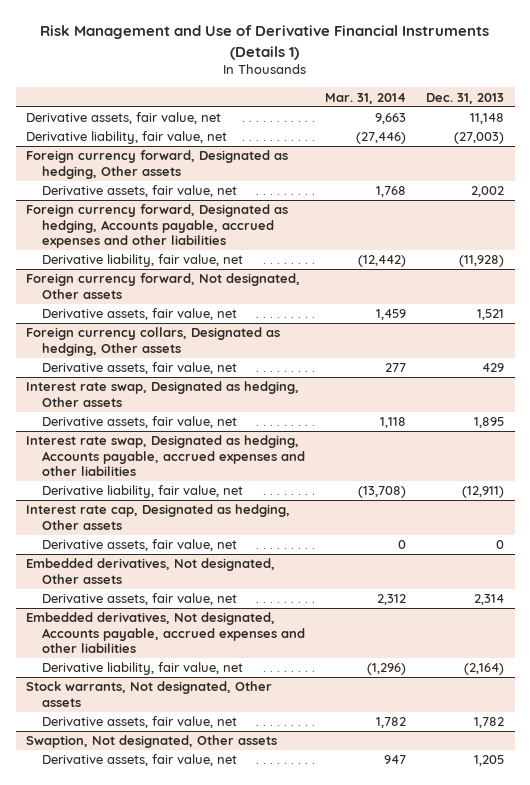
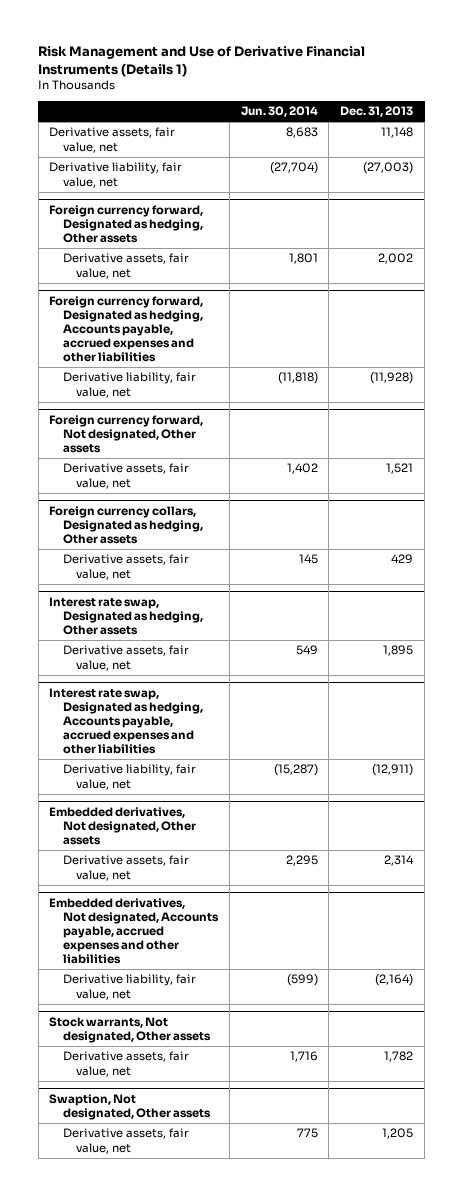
[325,92,407,104] Mar. 31, 2014 -> none
none -> [240,106,318,118] Jun. 30, 2014
[26,504,291,530] Interest rate cap, Designated as hedging, Other assets -> none
[41,539,237,552] Derivative assets, fair value, net -> none

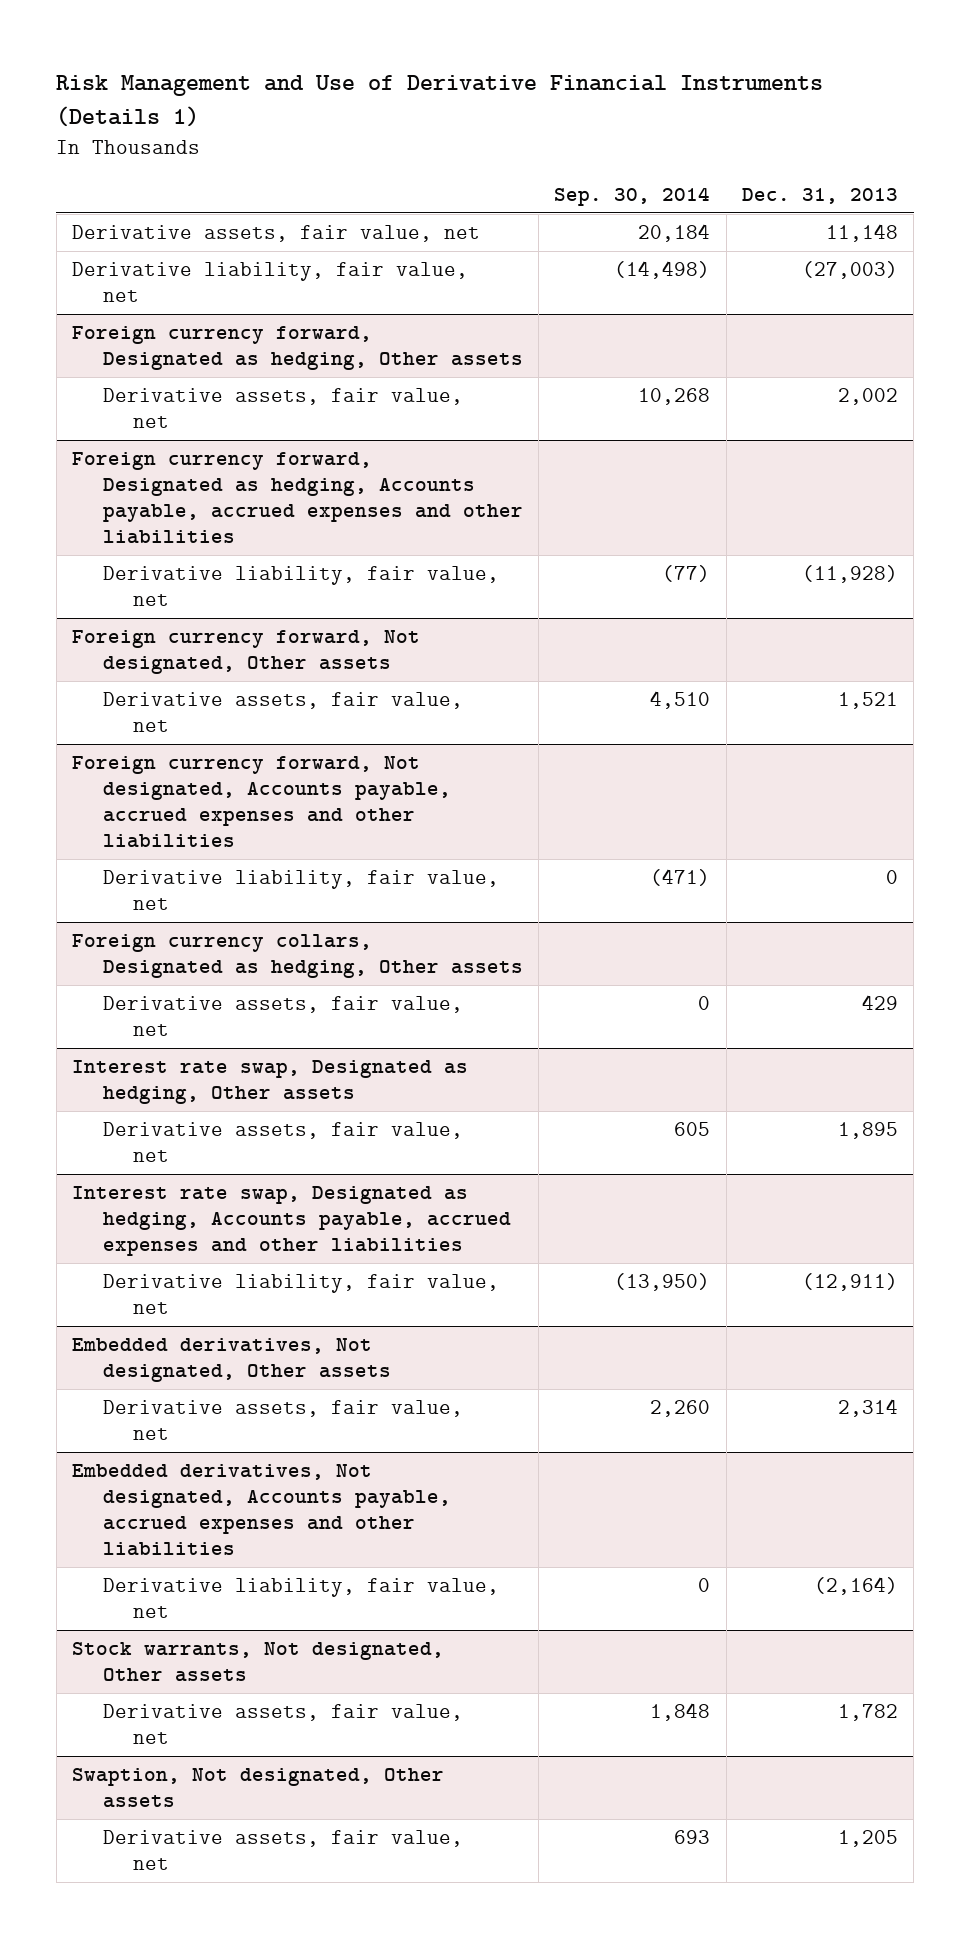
[240,106,318,118] Jun. 30, 2014 -> none
none -> [554,186,711,206] Sep. 30, 2014
none -> [72,756,451,849] Foreign currency forward, Not designated, Accounts payable, accrued expenses and other liabilities
none -> [102,870,499,911] Derivative liability, fair value, net

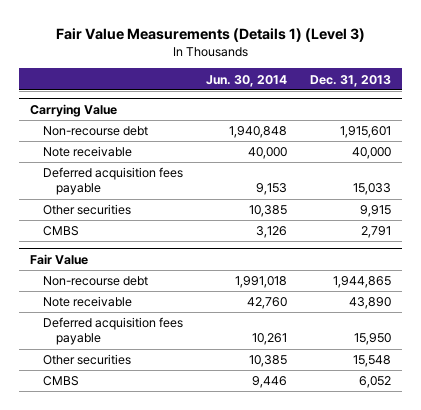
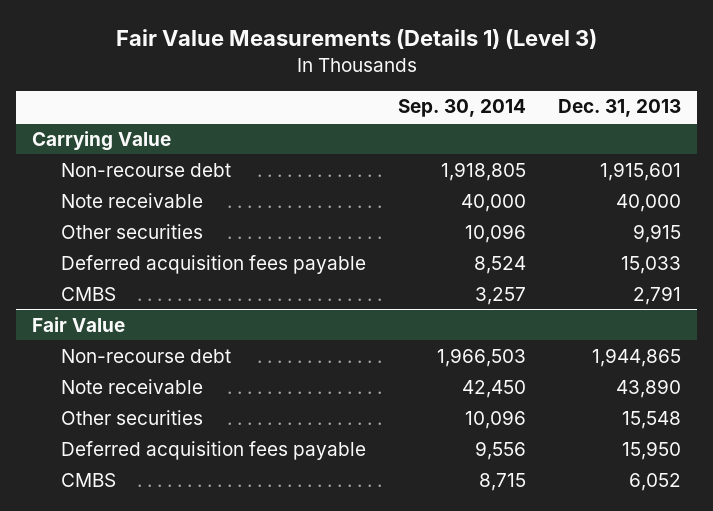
[206,74,288,87] Jun. 30, 2014 -> none
none -> [398,99,527,118] Sep. 30, 2014
[43,167,184,196] Deferred acquisition fees payable -> [60,254,366,274] Deferred acquisition fees payable
[43,317,184,346] Deferred acquisition fees payable -> [60,440,366,460] Deferred acquisition fees payable

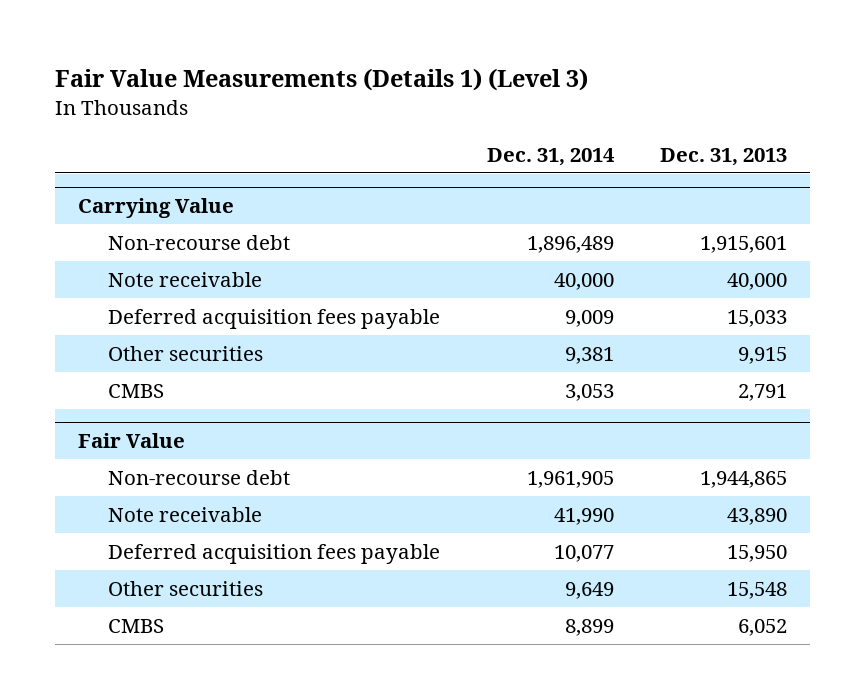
[398,99,527,118] Sep. 30, 2014 -> none
none -> [486,147,615,166] Dec. 31, 2014
[60,223,203,239] Other securities -> [108,345,264,361] Other securities
[60,409,203,425] Other securities -> [108,580,264,596] Other securities

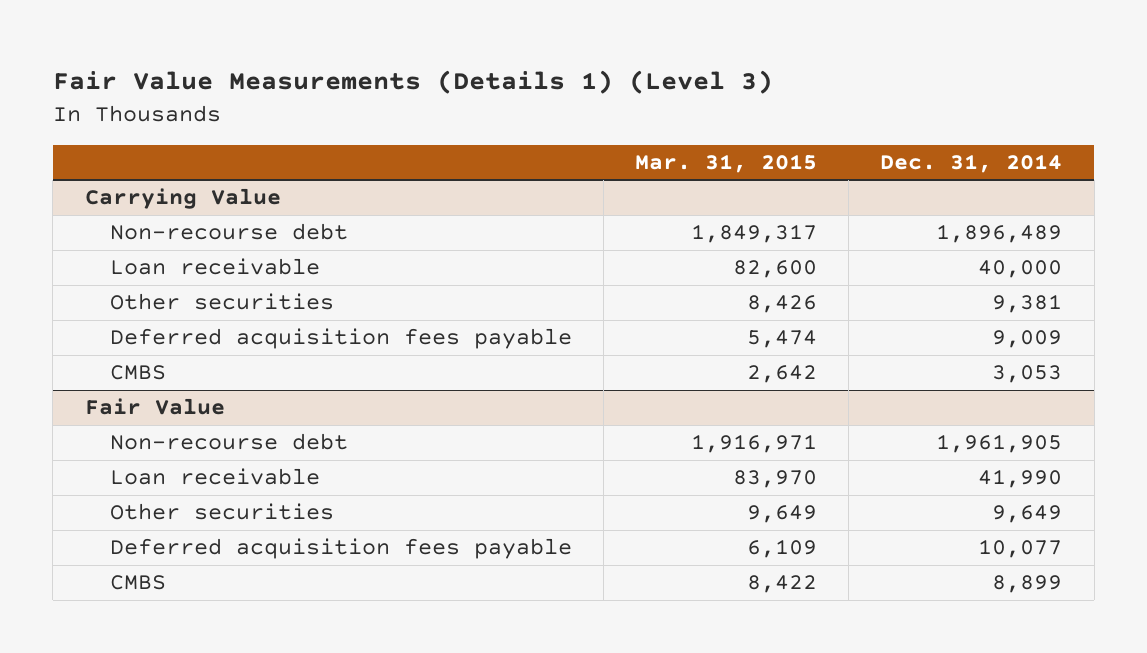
[660,147,788,166] Dec. 31, 2013 -> none
none -> [635,153,818,173] Mar. 31, 2015
[108,271,263,287] Note receivable -> [109,258,320,276] Loan receivable
[108,308,441,329] Deferred acquisition fees payable -> [109,328,572,350] Deferred acquisition fees payable
[108,506,263,522] Note receivable -> [109,468,320,486] Loan receivable
[108,543,441,564] Deferred acquisition fees payable -> [109,538,572,560] Deferred acquisition fees payable

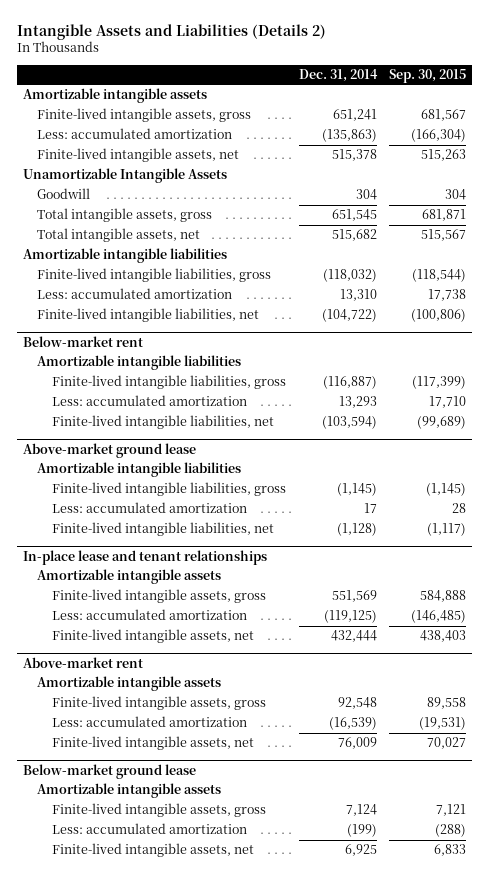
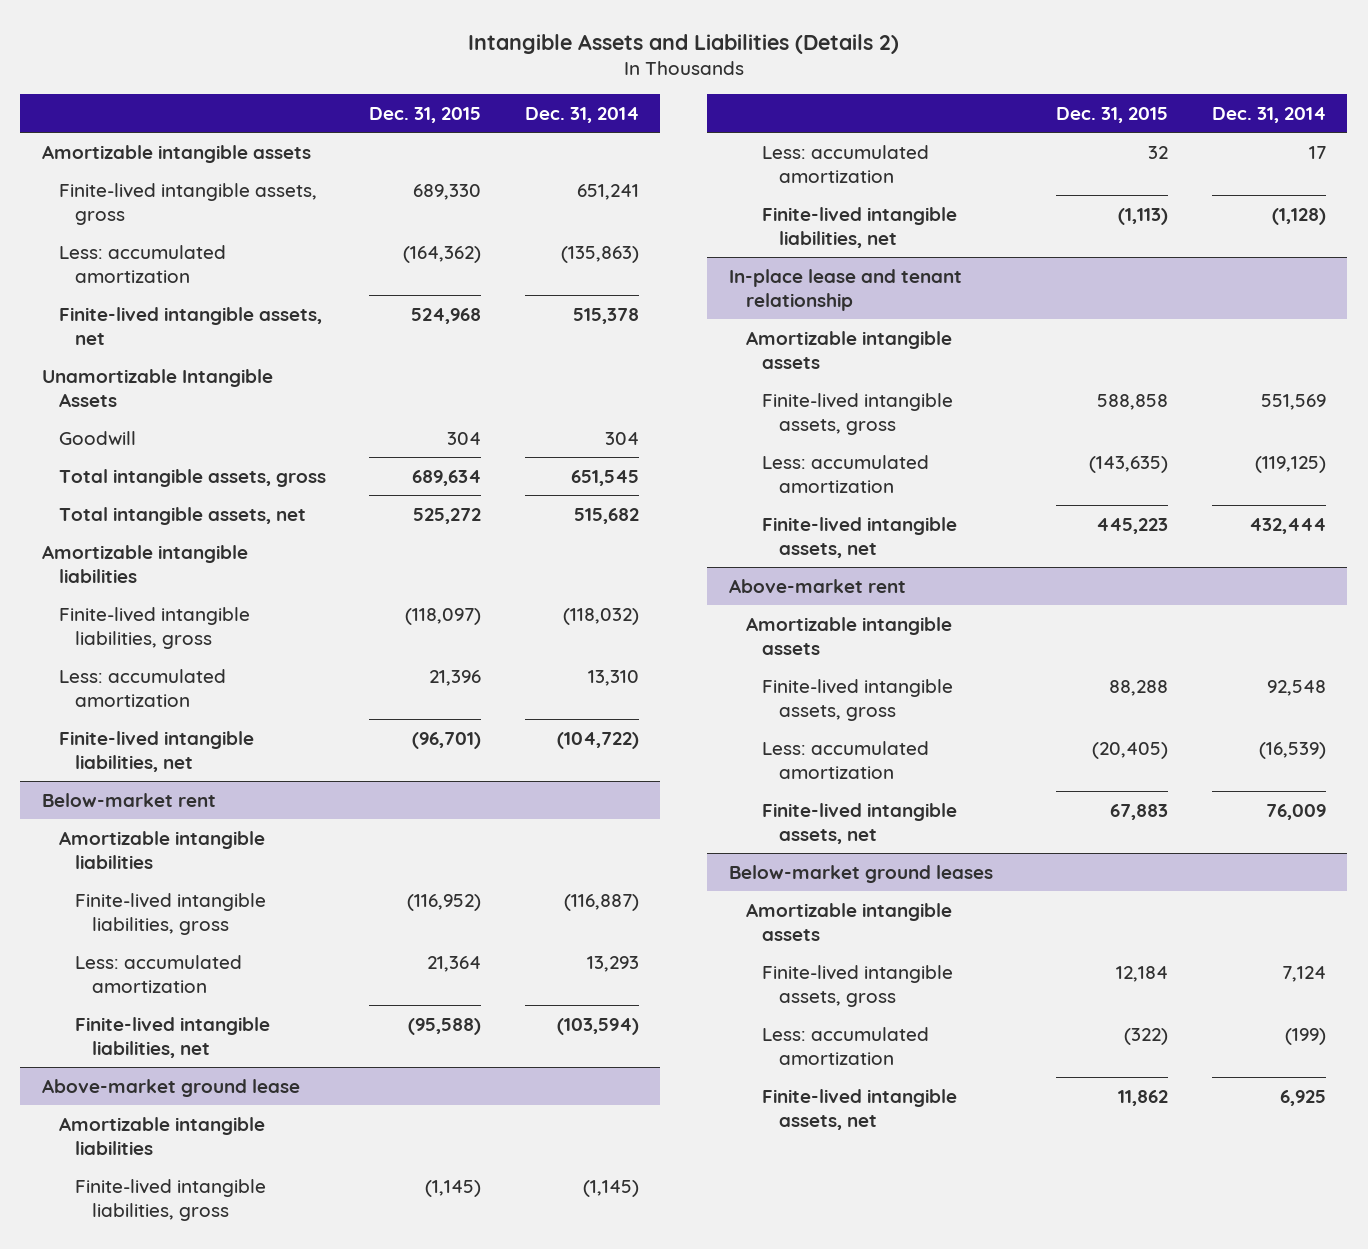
[389,69,467,84] Sep. 30, 2015 -> none
none -> [369,106,482,123] Dec. 31, 2015
[22,549,267,565] In-place lease and tenant relationships -> [729,268,963,311] In-place lease and tenant relationship
[22,763,196,779] Below-market ground lease -> [729,864,994,883] Below-market ground leases

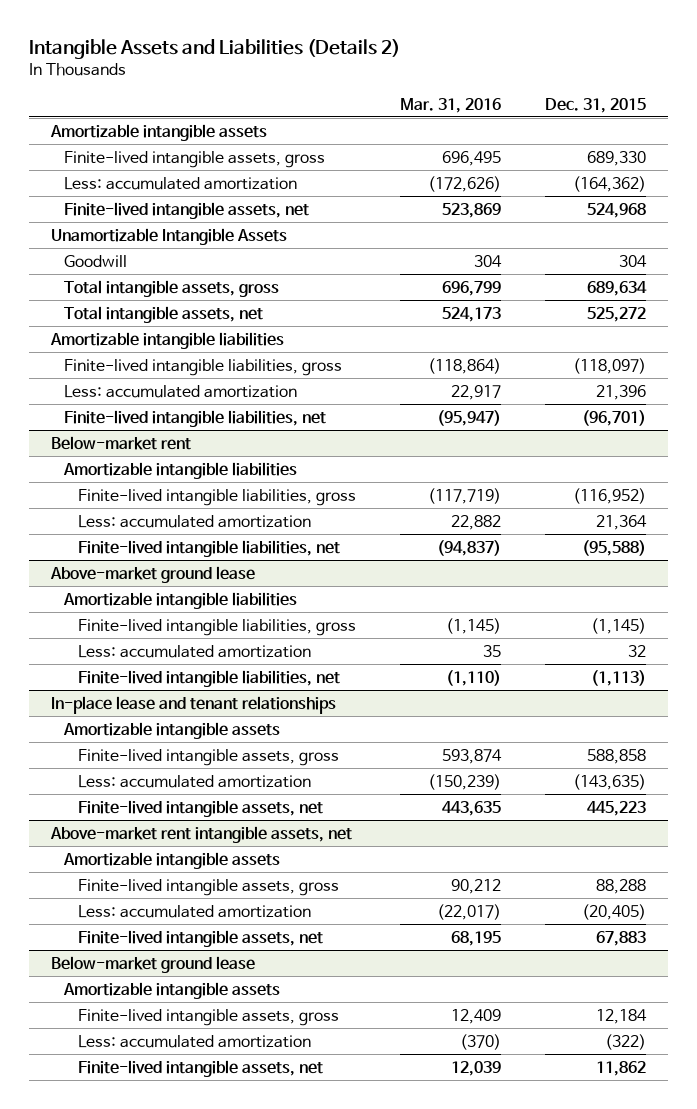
[524,106,639,123] Dec. 31, 2014 -> none
none -> [399,97,501,113] Mar. 31, 2016
[729,268,963,311] In-place lease and tenant relationship -> [50,695,336,714] In-place lease and tenant relationships
[729,578,907,593] Above-market rent -> [49,825,352,843] Above-market rent intangible assets, net
[729,864,994,883] Below-market ground leases -> [50,955,255,973] Below-market ground lease

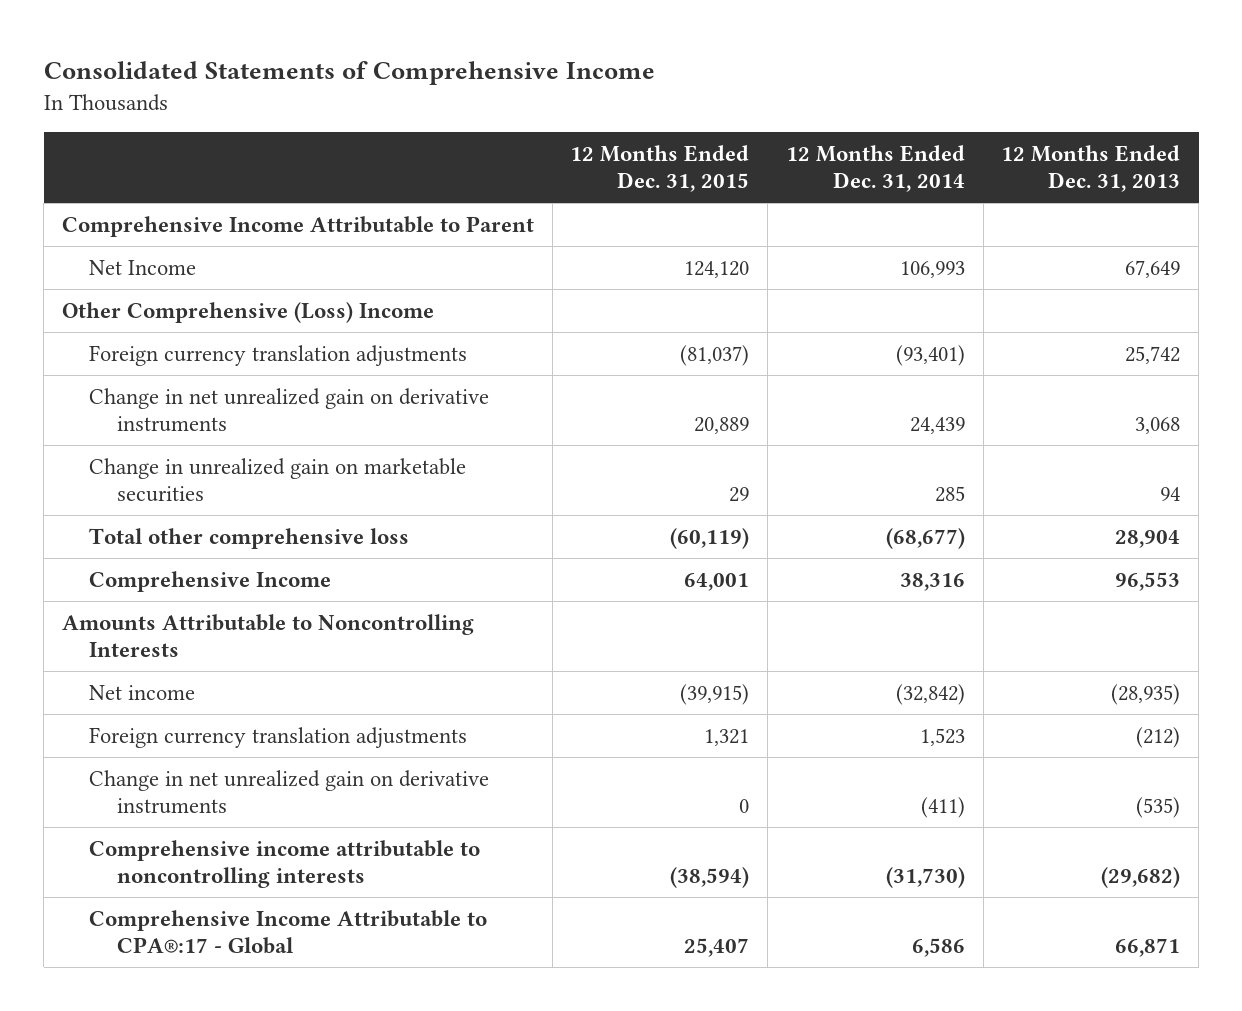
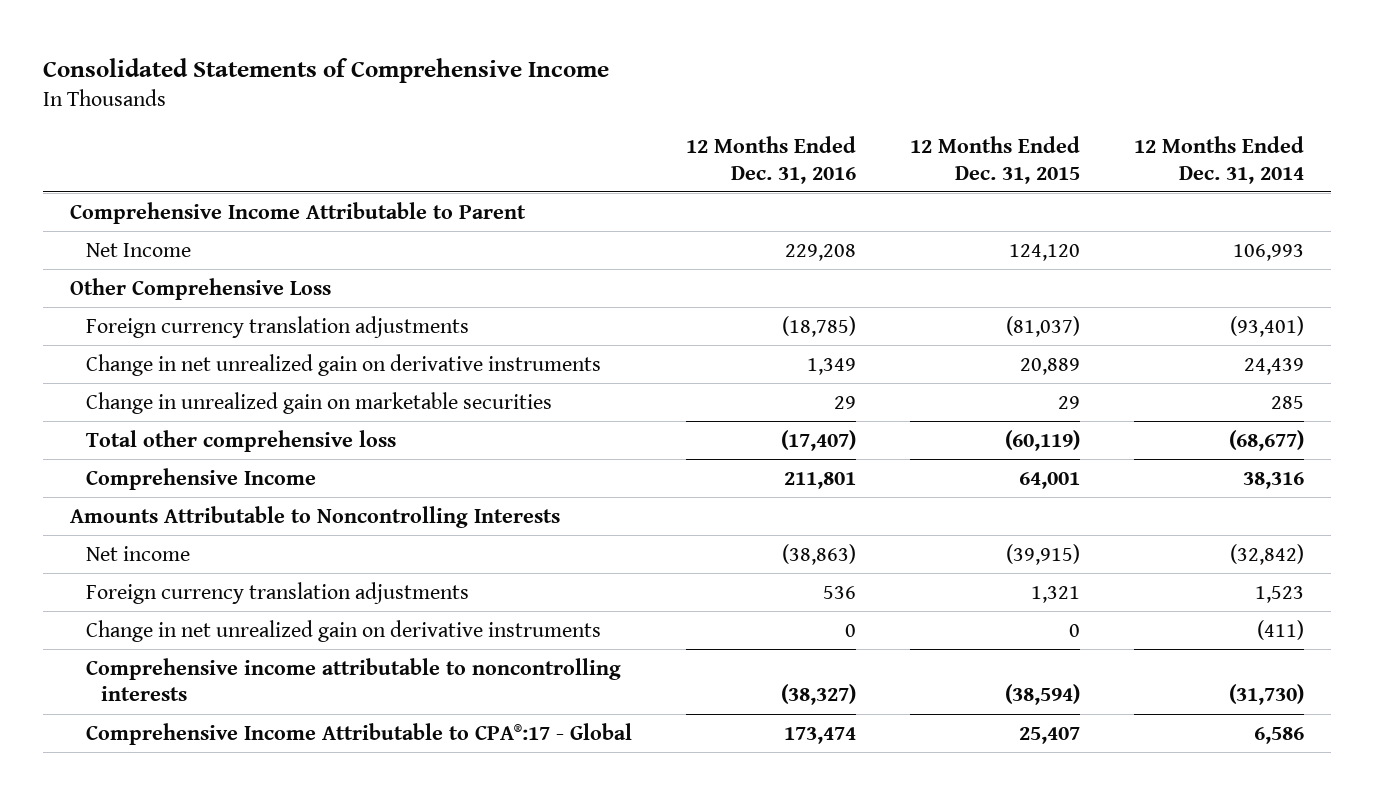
[1001,145,1181,193] 12 Months Ended Dec. 31, 2013 -> none
none -> [685,136,856,184] 12 Months Ended Dec. 31, 2016
[61,301,434,323] Other Comprehensive (Loss) Income -> [70,277,332,300] Other Comprehensive Loss

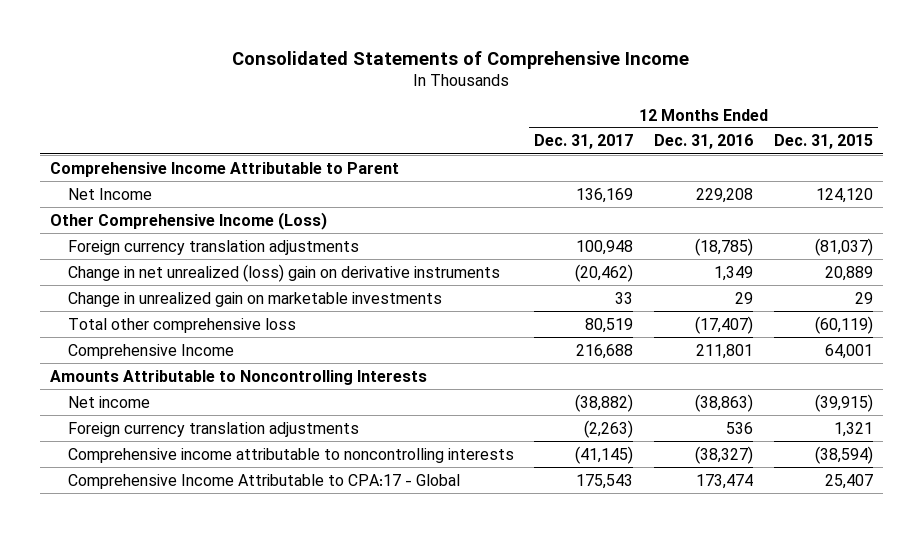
[1134,136,1305,184] 12 Months Ended Dec. 31, 2014 -> none
none -> [534,134,634,150] Dec. 31, 2017
[70,277,332,300] Other Comprehensive Loss -> [49,211,327,230] Other Comprehensive Income (Loss)
[85,353,601,376] Change in net unrealized gain on derivative instruments -> [67,263,500,282] Change in net unrealized (loss) gain on derivative instruments
[85,391,552,414] Change in unrealized gain on marketable securities -> [67,291,442,307] Change in unrealized gain on marketable investments
[85,619,601,642] Change in net unrealized gain on derivative instruments -> none
[85,722,632,745] Comprehensive Income Attributable to CPA®:17 - Global -> [67,473,460,489] Comprehensive Income Attributable to CPA:17 - Global

